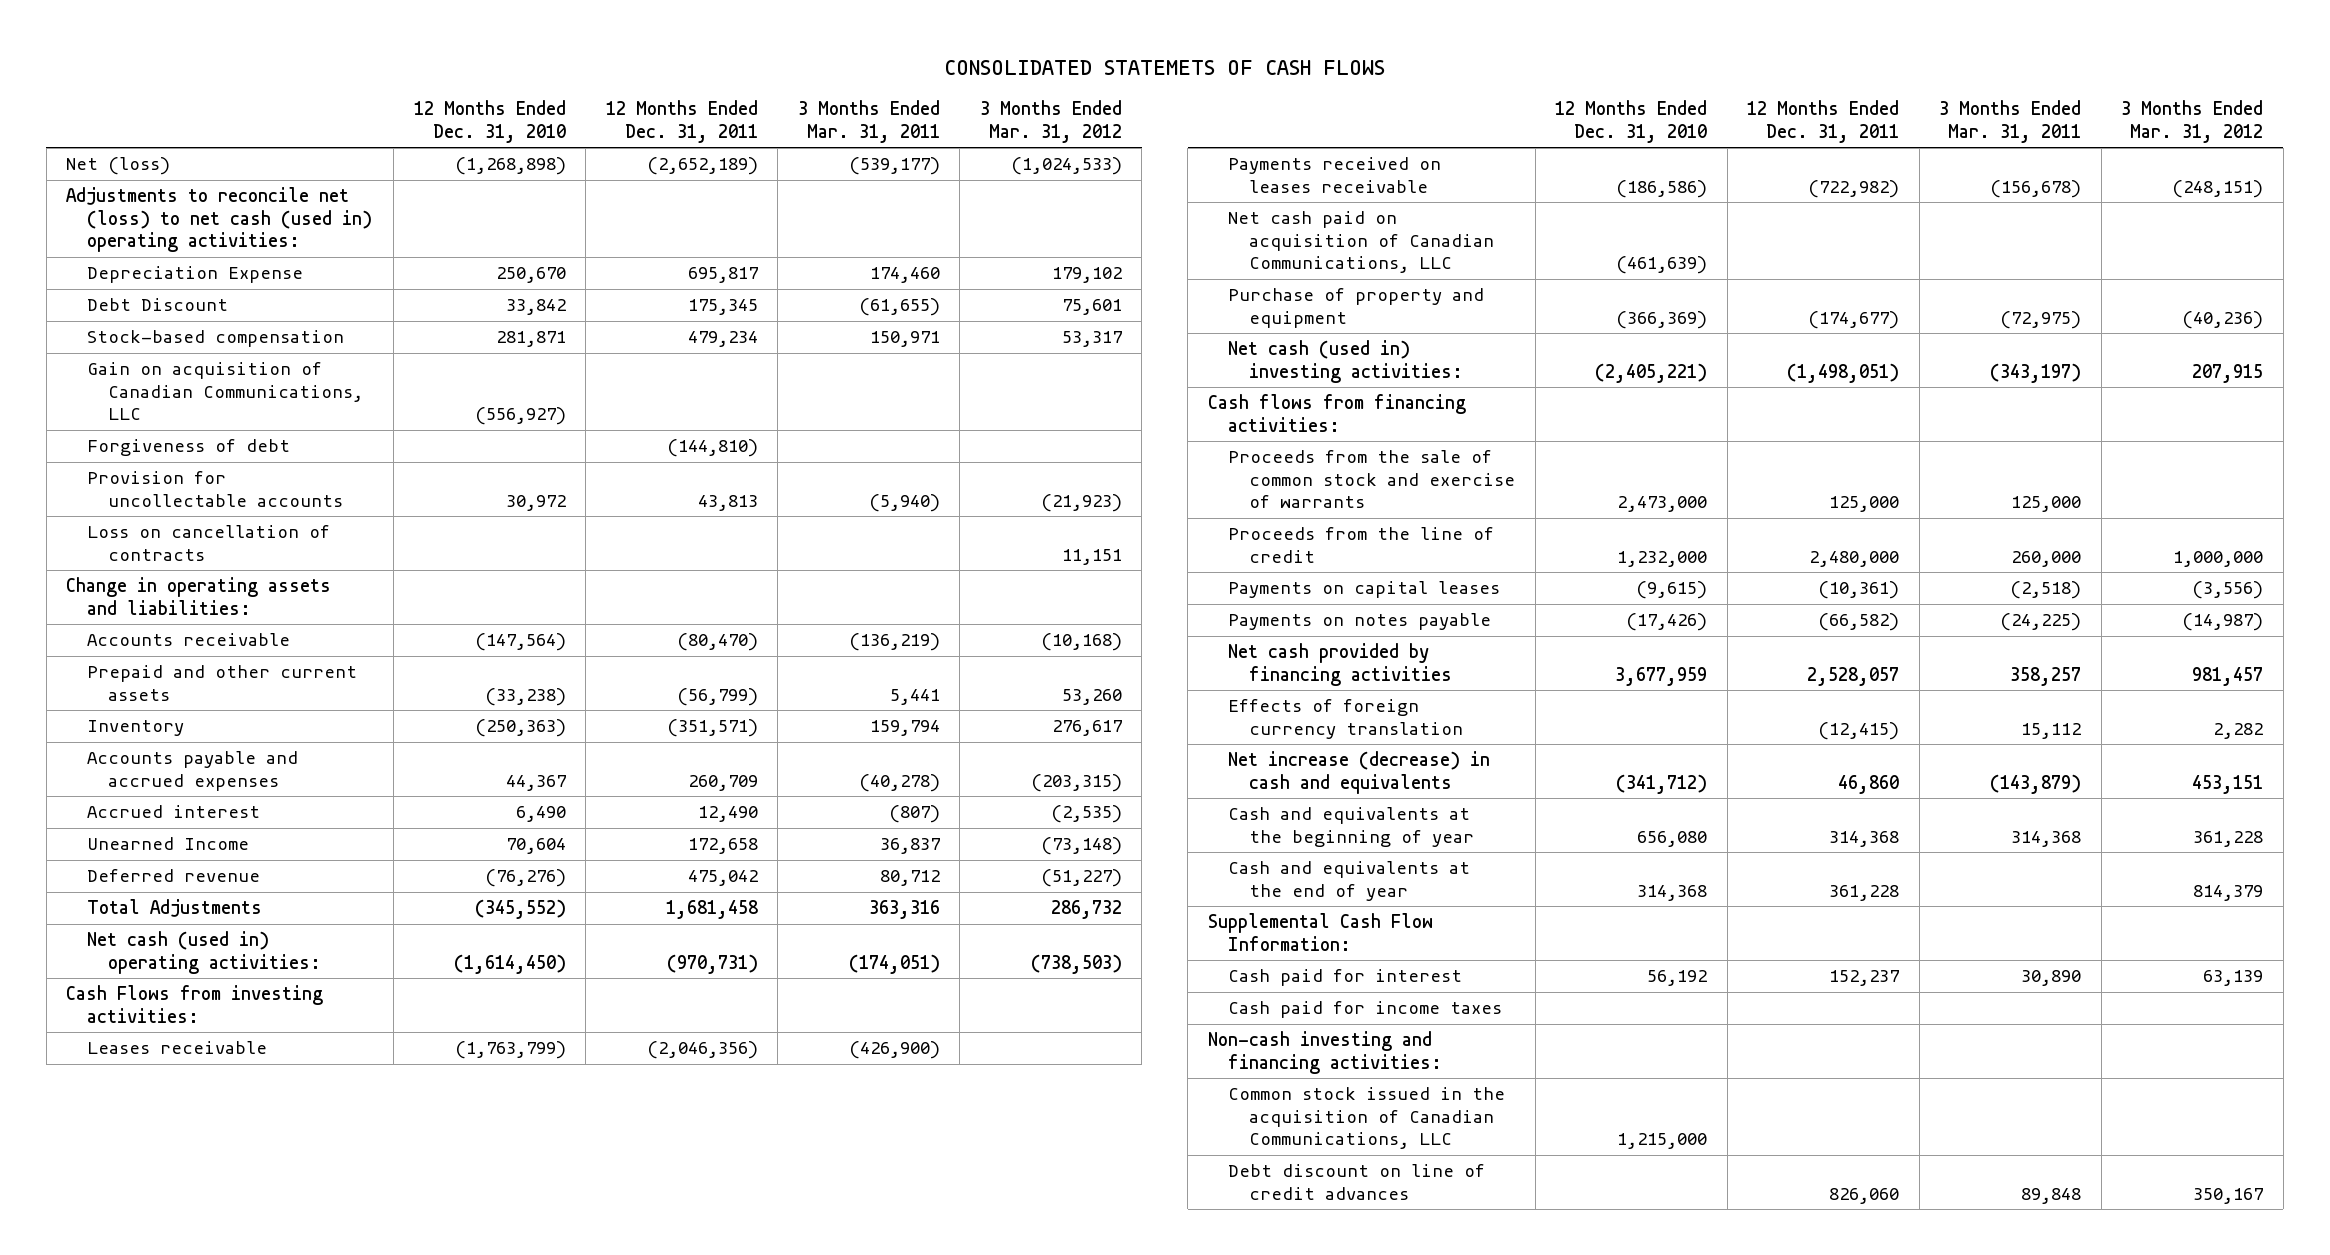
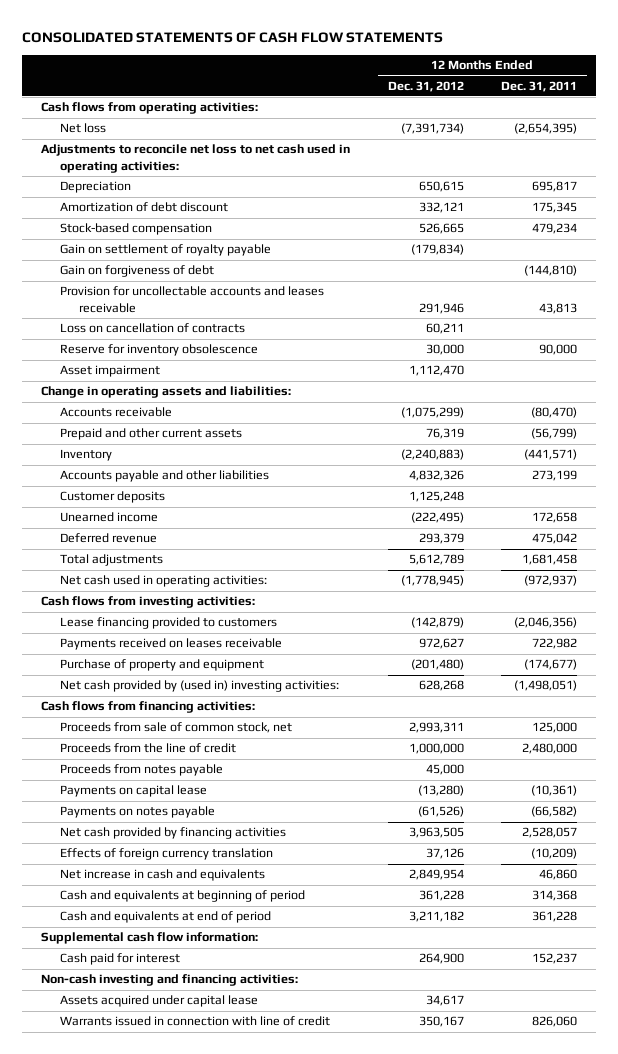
[943,59,1385,75] CONSOLIDATED STATEMETS OF CASH FLOWS -> [22,31,444,43] CONSOLIDATED STATEMENTS OF CASH FLOW STATEMENTS
[413,100,566,143] 12 Months Ended Dec. 31, 2010 -> none
[797,100,940,143] 3 Months Ended Mar. 31, 2011 -> none
[979,100,1122,143] 3 Months Ended Mar. 31, 2012 -> none
none -> [387,80,464,92] Dec. 31, 2012
none -> [40,102,258,115] Cash flows from operating activities:
[66,157,171,176] Net (loss) -> [60,123,107,134] Net loss
[646,157,758,176] (2,652,189) -> [514,123,578,135] (2,654,395)
[66,187,373,253] Adjustments to reconcile net (loss) to net cash (used in) operating activities: -> [40,144,350,173] Adjustments to reconcile net loss to net cash used in operating activities:
[87,266,304,284] Depreciation Expense -> [60,181,132,194] Depreciation
[87,298,229,312] Debt Discount -> [60,202,229,213] Amortization of debt discount
[87,362,363,421] Gain on acquisition of Canadian Communications, LLC -> none
none -> [60,244,272,257] Gain on settlement of royalty payable
[87,439,291,457] Forgiveness of debt -> [60,265,215,278] Gain on forgiveness of debt
[87,471,343,507] Provision for uncollectable accounts -> [60,286,325,313] Provision for uncollectable accounts and leases receivable
none -> [60,344,259,357] Reserve for inventory obsolescence
none -> [60,365,161,378] Asset impairment
[87,805,261,819] Accrued interest -> none
[666,719,758,738] (351,571) -> [524,449,578,461] (441,571)
[87,751,299,791] Accounts payable and accrued expenses -> [60,470,270,483] Accounts payable and other liabilities
[687,774,758,791] 260,709 -> [532,470,578,482] 273,199
none -> [60,491,166,504] Customer deposits
[87,837,250,851] Unearned Income -> [60,512,159,523] Unearned income
[1228,211,1495,274] Net cash paid on acquisition of Canadian Communications, LLC -> none
[87,899,263,918] Total Adjustments -> [60,554,164,567] Total adjustments
[87,931,321,974] Net cash (used in) operating activities: -> [60,575,268,588] Net cash used in operating activities:
[666,953,758,974] (970,731) -> [524,575,578,587] (972,937)
[66,985,324,1023] Cash Flows from investing activities: -> [40,596,255,609] Cash flows from investing activities:
[87,1041,268,1055] Leases receivable -> [60,617,278,630] Lease financing provided to customers
[1808,179,1900,198] (722,982) -> [532,638,578,650] 722,982
[1228,340,1464,383] Net cash (used in) investing activities: -> [60,680,340,693] Net cash provided by (used in) investing activities:
[1228,450,1516,509] Proceeds from the sale of common stock and exercise of warrants -> [60,722,293,734] Proceeds from sale of common stock, net
none -> [60,764,224,777] Proceeds from notes payable
[1228,581,1501,599] Payments on capital leases -> [60,785,208,798] Payments on capital lease
[1818,721,1900,740] (12,415) -> [531,848,578,860] (10,209)
[1228,751,1491,794] Net increase (decrease) in cash and equivalents -> [60,869,266,882] Net increase in cash and equivalents
[1228,807,1475,847] Cash and equivalents at the beginning of year -> [60,890,306,903] Cash and equivalents at beginning of period
[1228,861,1471,901] Cash and equivalents at the end of year -> [60,911,272,924] Cash and equivalents at end of period
[1207,913,1433,951] Supplemental Cash Flow Information: -> [40,932,258,945] Supplemental cash flow information:
[1228,1001,1503,1019] Cash paid for income taxes -> none
[1228,1087,1506,1150] Common stock issued in the acquisition of Canadian Communications, LLC -> none
none -> [60,995,259,1008] Assets acquired under capital lease
[1228,1164,1486,1200] Debt discount on line of credit advances -> [60,1016,331,1027] Warrants issued in connection with line of credit

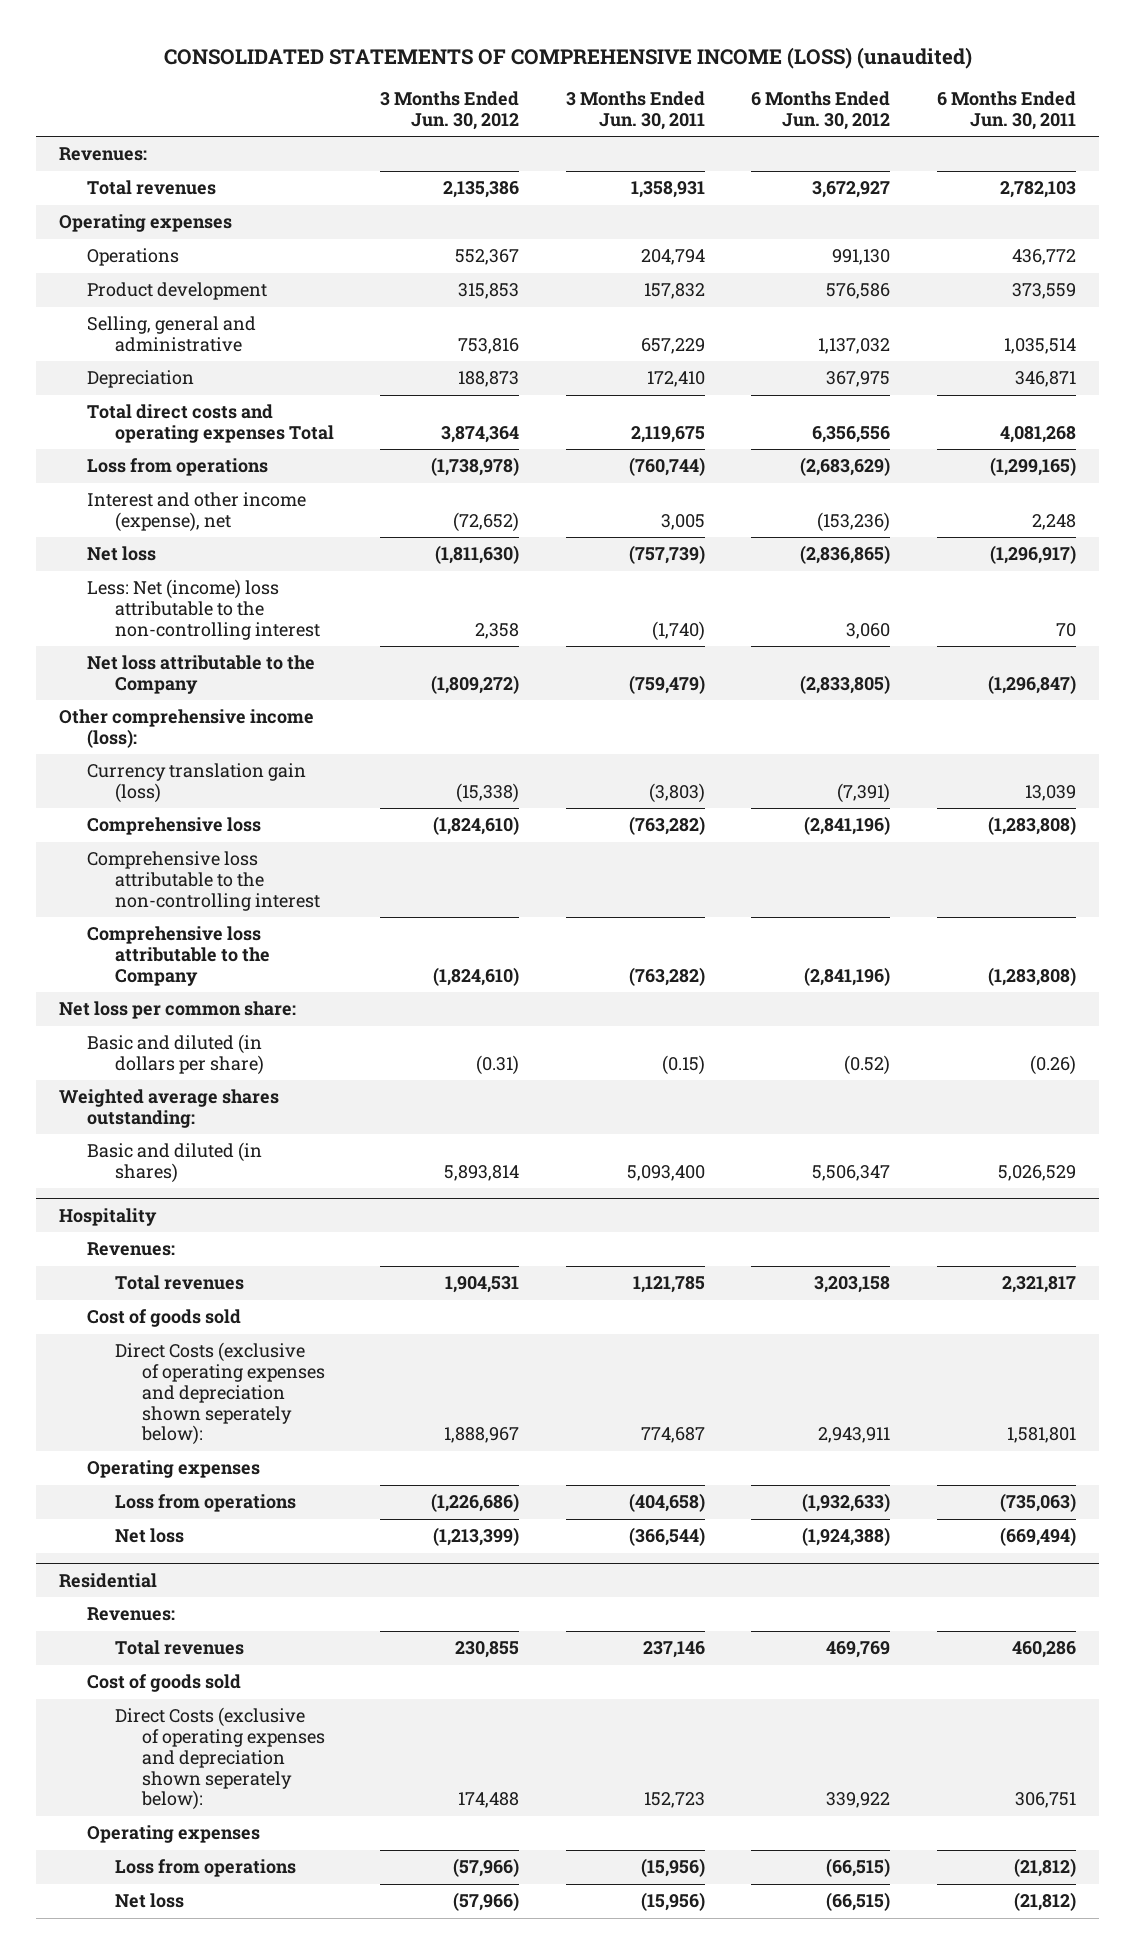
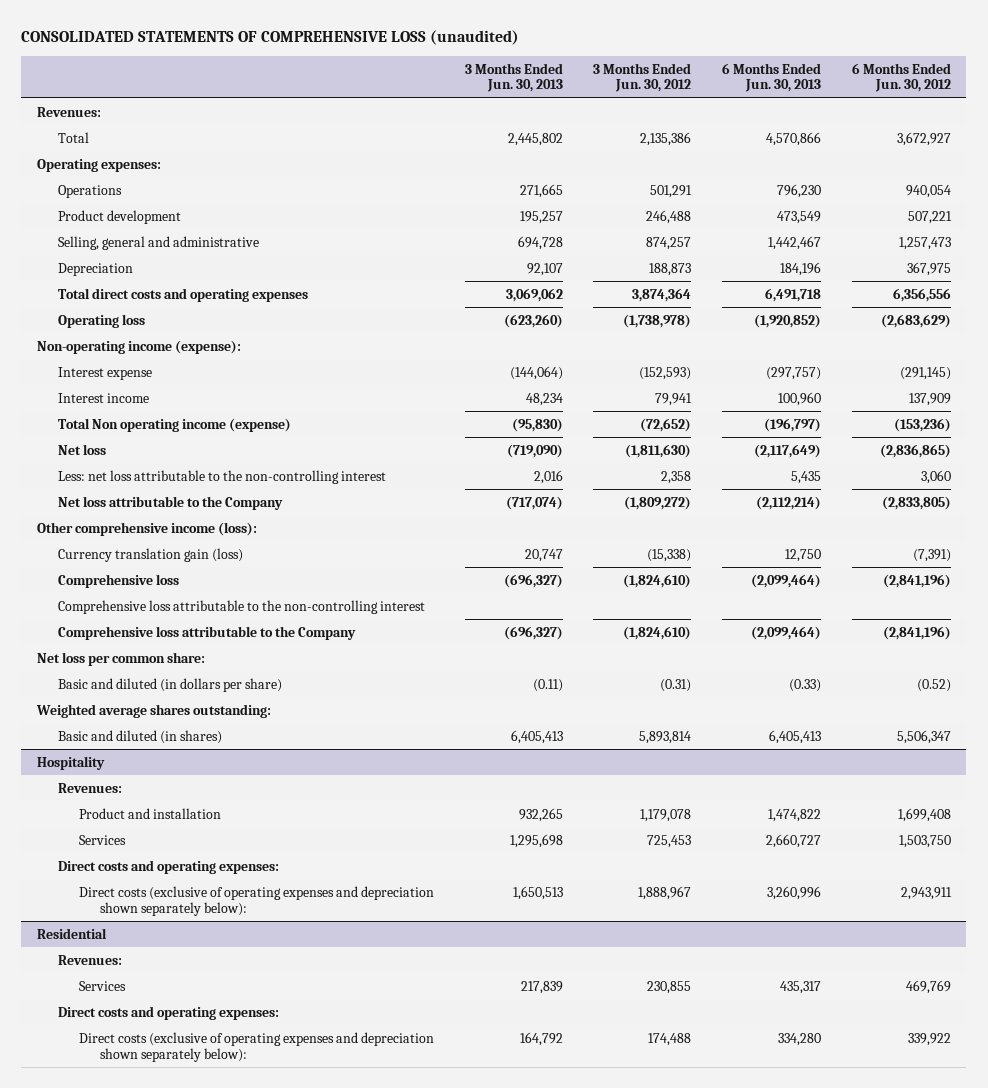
[163,46,972,69] CONSOLIDATED STATEMENTS OF COMPREHENSIVE INCOME (LOSS) (unaudited) -> [21,30,520,46] CONSOLIDATED STATEMENTS OF COMPREHENSIVE LOSS (unaudited)
[565,91,705,130] 3 Months Ended Jun. 30, 2011 -> none
[936,91,1076,130] 6 Months Ended Jun. 30, 2011 -> none
none -> [464,62,563,93] 3 Months Ended Jun. 30, 2013
none -> [722,62,822,93] 6 Months Ended Jun. 30, 2013
[87,180,217,196] Total revenues -> [57,131,89,143] Total
[59,214,233,233] Operating expenses -> [36,158,161,172] Operating expenses:
[455,249,520,266] 552,367 -> [650,184,693,198] 501,291
[832,249,891,266] 991,130 -> [905,184,951,198] 940,054
[458,283,520,300] 315,853 -> [646,209,692,224] 246,488
[826,283,891,300] 576,586 -> [907,210,952,224] 507,221
[458,338,520,355] 753,816 -> [646,236,692,250] 874,257
[818,338,891,355] 1,137,032 -> [898,236,951,250] 1,257,473
[87,404,334,444] Total direct costs and operating expenses Total -> [57,287,308,302] Total direct costs and operating expenses
[87,458,269,477] Loss from operations -> [57,313,145,328] Operating loss
none -> [36,339,241,354] Non-operating income (expense):
[87,492,307,533] Interest and other income (expense), net -> [57,366,152,380] Interest expense
[453,512,520,533] (72,652) -> [639,366,692,380] (152,593)
[817,512,891,533] (153,236) -> [899,366,951,380] (291,145)
none -> [57,392,149,403] Interest income
none -> [57,417,291,432] Total Non operating income (expense)
[87,579,320,640] Less: Net (income) loss attributable to the non-controlling interest -> [57,469,386,484] Less: net loss attributable to the non-controlling interest
[114,1275,244,1291] Total revenues -> none
[87,1460,261,1479] Operating expenses -> none
[114,1494,296,1513] Loss from operations -> none
[114,1528,184,1544] Net loss -> none
none -> [78,807,221,819] Product and installation
none -> [78,834,126,845] Services
[87,1309,242,1328] Cost of goods sold -> [57,859,279,874] Direct costs and operating expenses:
[114,1342,326,1446] Direct Costs (exclusive of operating expenses and depreciation shown seperately below): -> [78,885,434,916] Direct costs (exclusive of operating expenses and depreciation shown separately below):
[87,1825,261,1844] Operating expenses -> none
[114,1859,296,1878] Loss from operations -> none
[114,1893,184,1909] Net loss -> none
[114,1640,244,1656] Total revenues -> [78,980,126,991] Services
[87,1674,242,1693] Cost of goods sold -> [57,1005,279,1020] Direct costs and operating expenses:
[114,1707,326,1811] Direct Costs (exclusive of operating expenses and depreciation shown seperately below): -> [78,1031,434,1062] Direct costs (exclusive of operating expenses and depreciation shown separately below):

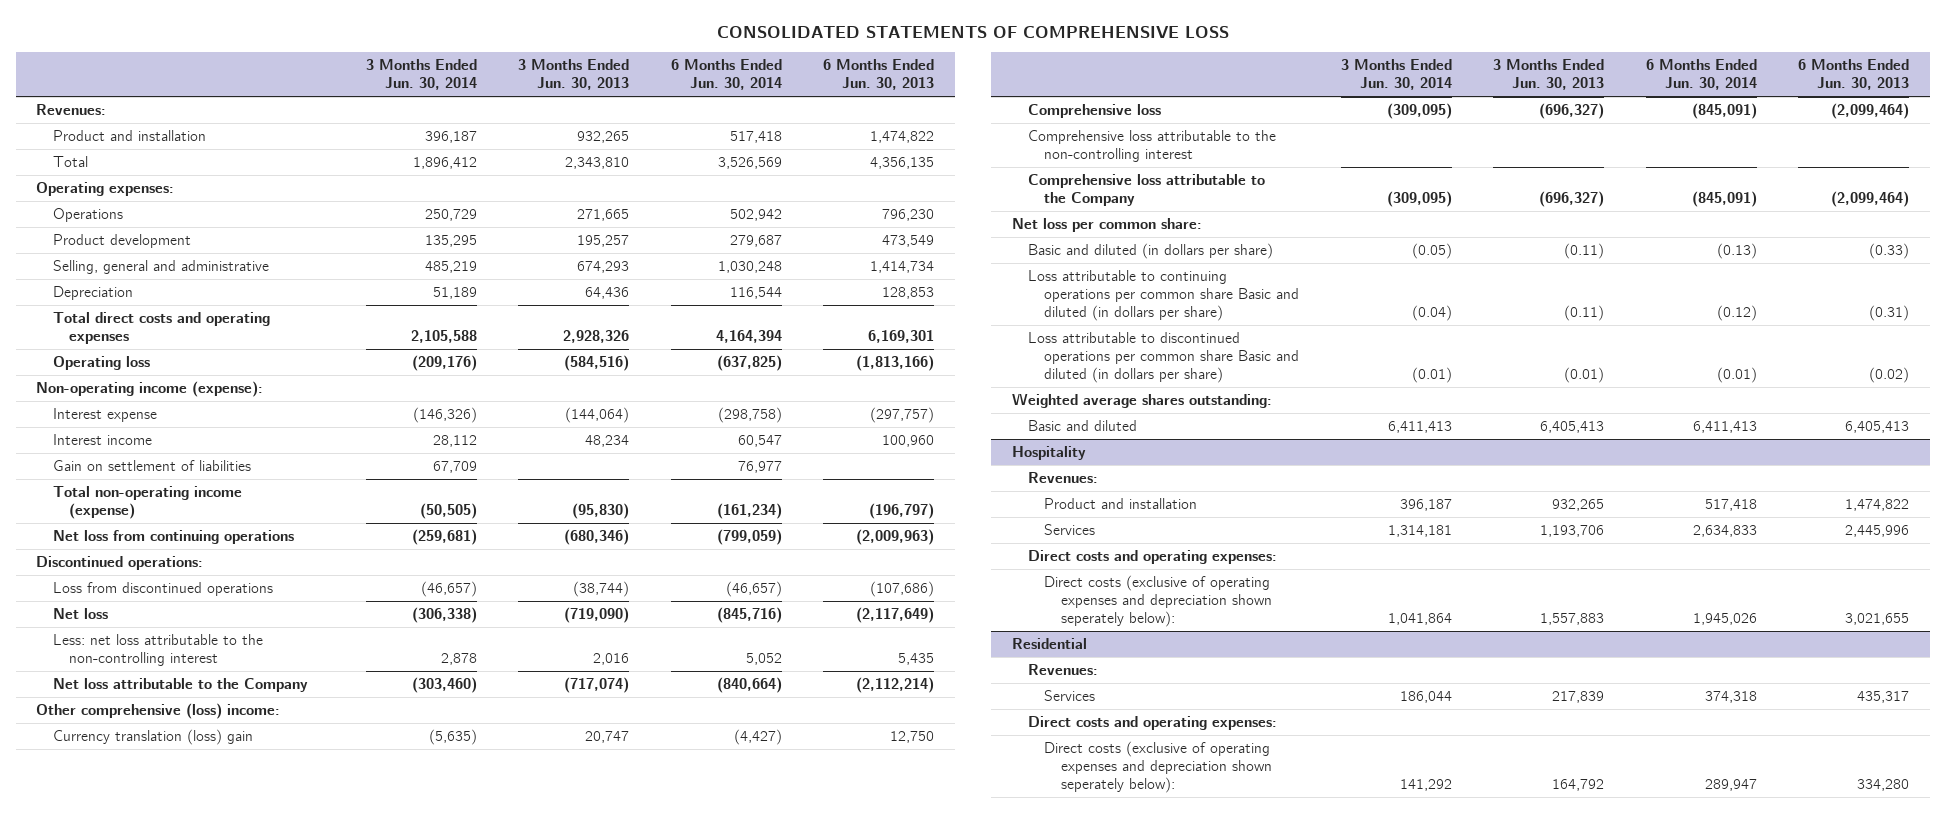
[21,30,520,46] CONSOLIDATED STATEMENTS OF COMPREHENSIVE LOSS (unaudited) -> [716,25,1229,38] CONSOLIDATED STATEMENTS OF COMPREHENSIVE LOSS
[593,62,692,93] 3 Months Ended Jun. 30, 2012 -> none
[851,62,951,93] 6 Months Ended Jun. 30, 2012 -> none
none -> [365,59,477,90] 3 Months Ended Jun. 30, 2014
none -> [670,59,782,90] 6 Months Ended Jun. 30, 2014
none -> [52,130,206,142] Product and installation
[507,132,563,146] 2,445,802 -> [565,157,630,170] 2,343,810
[766,131,822,146] 4,570,866 -> [870,157,935,170] 4,356,135
[517,235,563,250] 694,728 -> [577,261,630,274] 674,293
[768,235,822,250] 1,442,467 -> [870,261,935,274] 1,414,734
[526,262,563,276] 92,107 -> [585,287,630,300] 64,436
[780,261,822,276] 184,196 -> [882,287,935,300] 128,853
[505,287,563,302] 3,069,062 -> [563,329,630,343] 2,928,326
[765,287,822,302] 6,491,718 -> [868,329,935,343] 6,169,301
[503,313,563,328] (623,260) -> [564,355,630,372] (584,516)
[754,313,822,328] (1,920,852) -> [856,355,935,372] (1,813,166)
none -> [52,460,251,472] Gain on settlement of liabilities
[57,417,291,432] Total Non operating income (expense) -> [52,486,242,519] Total non-operating income (expense)
none -> [52,530,294,545] Net loss from continuing operations
none -> [36,556,204,571] Discontinued operations:
none -> [52,582,273,597] Loss from discontinued operations
[36,521,257,536] Other comprehensive income (loss): -> [36,703,281,720] Other comprehensive (loss) income:
[57,547,243,562] Currency translation gain (loss) -> [52,729,253,746] Currency translation (loss) gain
none -> [1027,270,1300,321] Loss attributable to continuing operations per common share Basic and diluted (in dollars per share)
none -> [1027,332,1300,383] Loss attributable to discontinued operations per common share Basic and diluted (in dollars per share)
[57,729,222,744] Basic and diluted (in shares) -> [1027,420,1137,432] Basic and diluted
[509,833,563,848] 1,295,698 -> [1540,525,1605,538] 1,193,706
[766,833,822,848] 2,660,727 -> [1845,525,1910,538] 2,445,996
[78,885,434,916] Direct costs (exclusive of operating expenses and depreciation shown separately below): -> [1044,575,1272,627] Direct costs (exclusive of operating expenses and depreciation shown seperately below):
[512,885,563,900] 1,650,513 -> [1540,612,1605,625] 1,557,883
[767,885,822,900] 3,260,996 -> [1845,612,1910,625] 3,021,655
[78,1031,434,1062] Direct costs (exclusive of operating expenses and depreciation shown separately below): -> [1044,741,1272,793] Direct costs (exclusive of operating expenses and depreciation shown seperately below):

